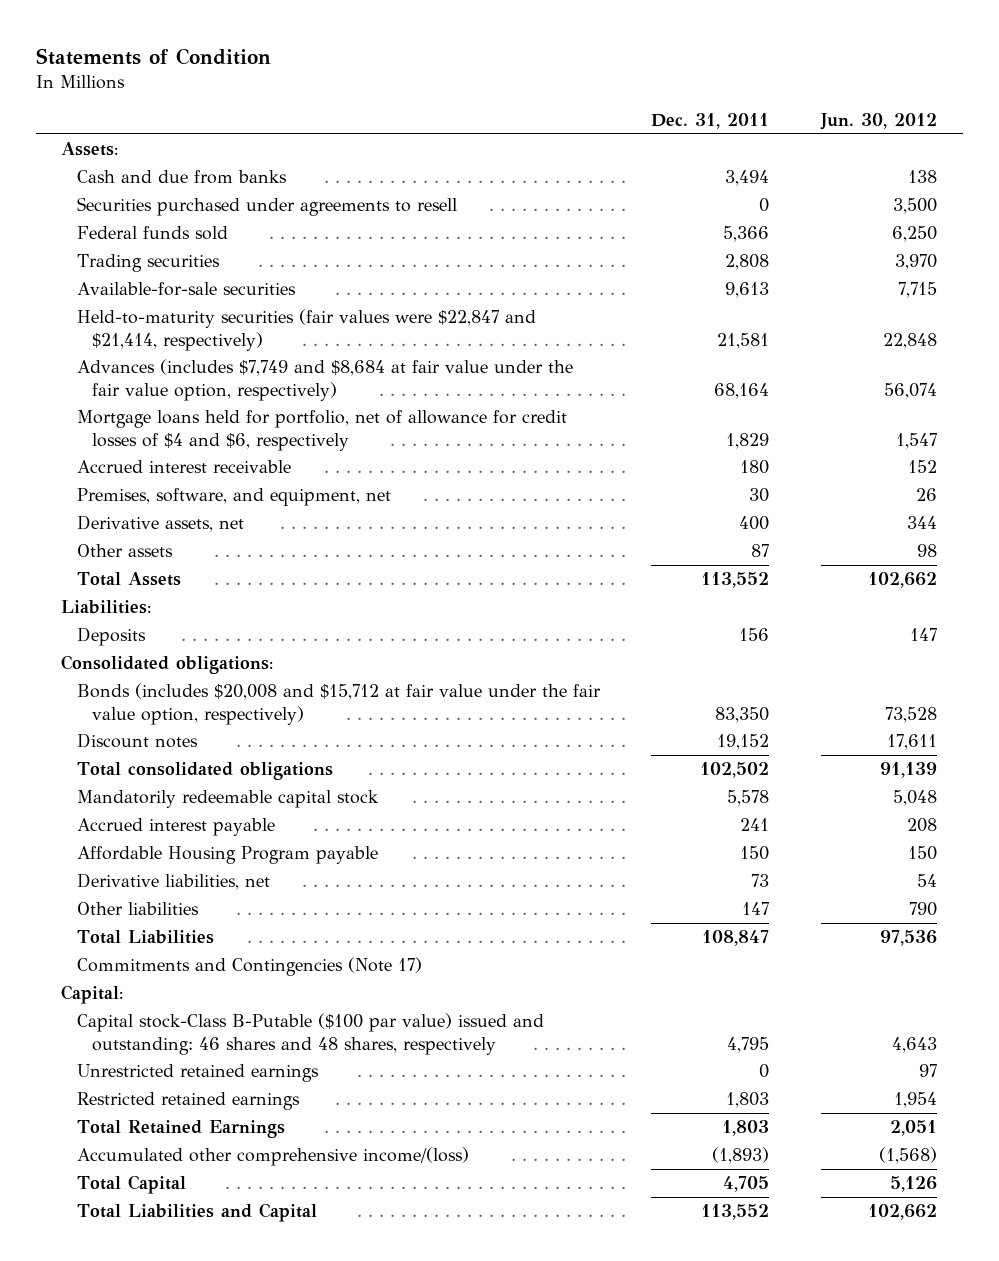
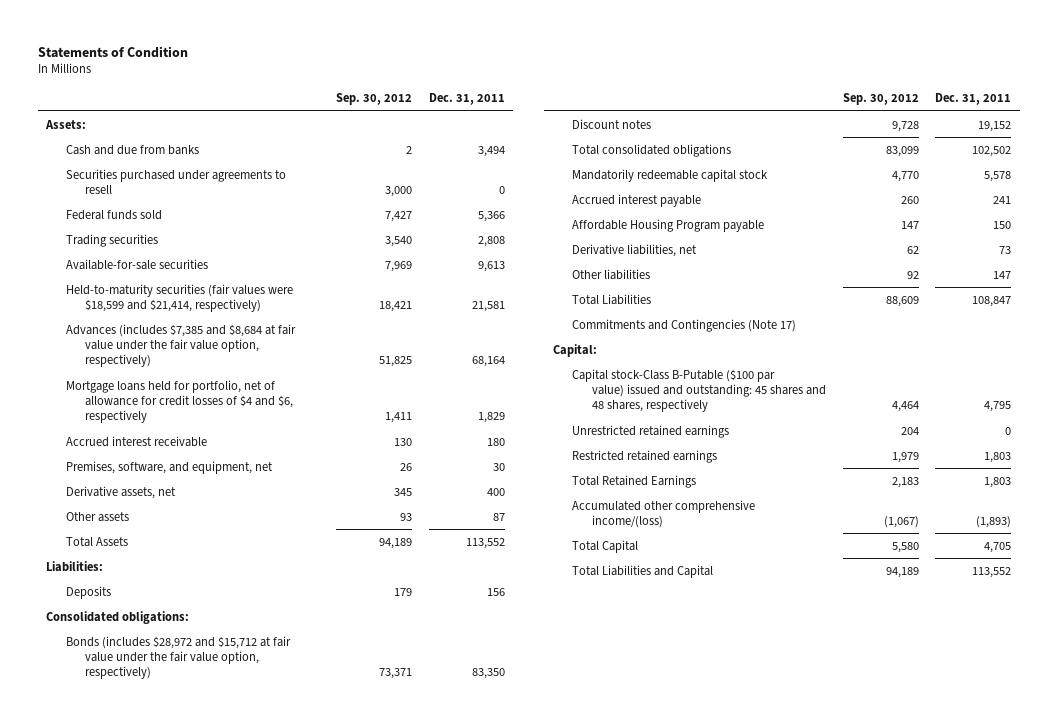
[820,113,938,131] Jun. 30, 2012 -> none
none -> [336,93,413,106] Sep. 30, 2012
[76,309,536,351] Held-to-maturity securities (fair values were $22,847 and $21,414, respectively) -> [65,283,293,312] Held-to-maturity securities (fair values were $18,599 and $21,414, respectively)
[76,359,573,401] Advances (includes $7,749 and $8,684 at fair value under the fair value option, respectively) -> [65,323,296,368] Advances (includes $7,385 and $8,684 at fair value under the fair value option, respectively)
[76,683,601,725] Bonds (includes $20,008 and $15,712 at fair value under the fair value option, respectively) -> [65,635,291,680] Bonds (includes $28,972 and $15,712 at fair value under the fair value option, respectively)
[76,1013,544,1055] Capital stock-Class B-Putable ($100 par value) issued and outstanding: 46 shares and 48 shares, respectively -> [572,368,826,413] Capital stock-Class B-Putable ($100 par value) issued and outstanding: 45 shares and 48 shares, respectively

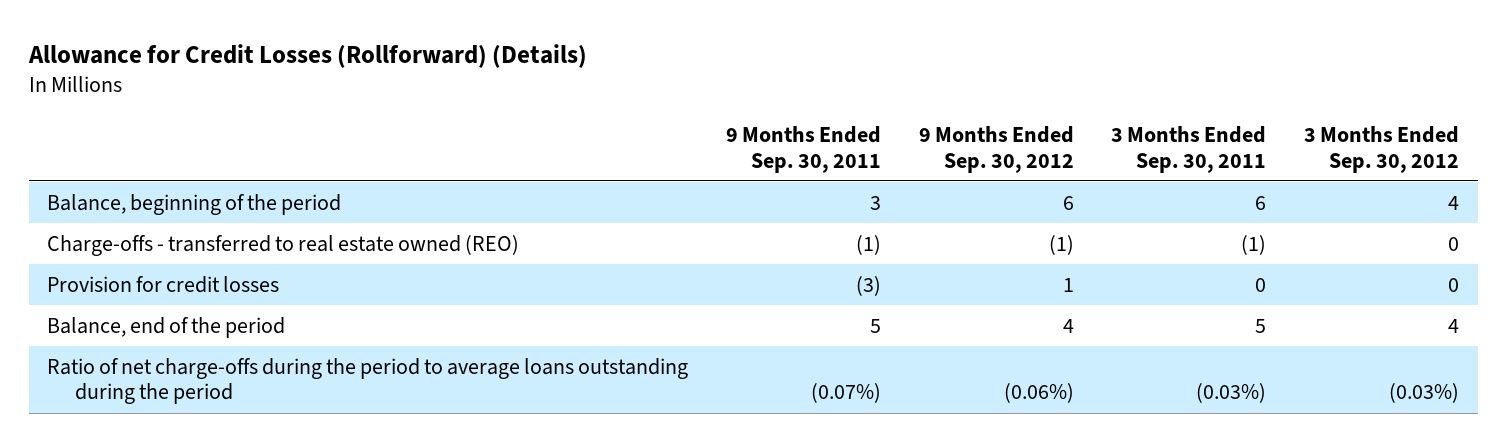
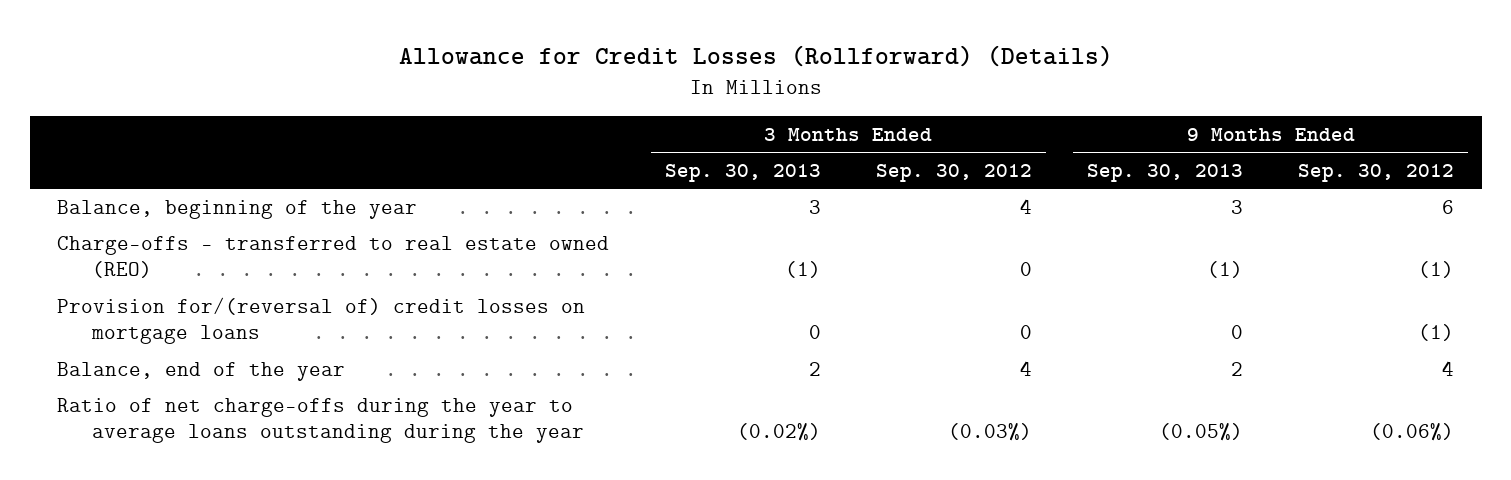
[726,126,882,173] 9 Months Ended Sep. 30, 2011 -> none
[1111,126,1267,173] 3 Months Ended Sep. 30, 2011 -> none
none -> [664,163,821,182] Sep. 30, 2013
none -> [1086,163,1243,182] Sep. 30, 2013
[47,193,342,215] Balance, beginning of the period -> [57,199,418,219] Balance, beginning of the year
[47,275,280,293] Provision for credit losses -> none
none -> [57,296,586,345] Provision for/(reversal of) credit losses on mortgage loans
[47,316,286,338] Balance, end of the period -> [57,361,346,381] Balance, end of the year
[47,357,689,405] Ratio of net charge-offs during the period to average loans outstanding during the period -> [57,397,585,444] Ratio of net charge-offs during the year to average loans outstanding during the year

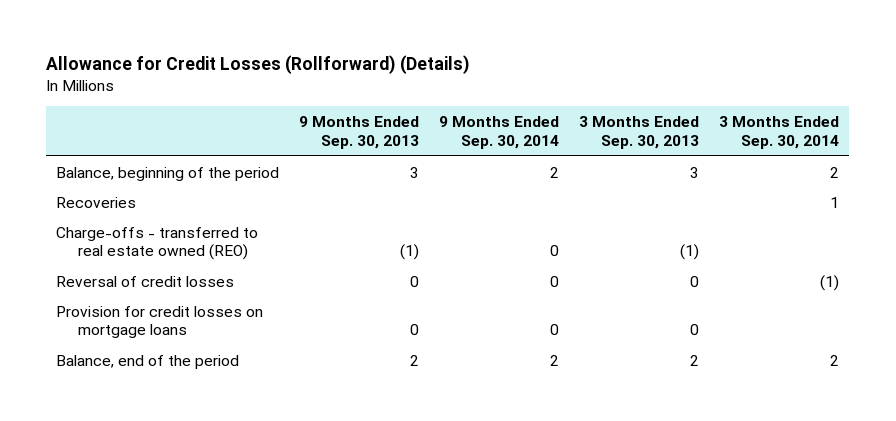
[875,163,1032,182] Sep. 30, 2012 -> none
[1298,163,1455,182] Sep. 30, 2012 -> none
none -> [439,115,560,149] 9 Months Ended Sep. 30, 2014
none -> [719,115,840,149] 3 Months Ended Sep. 30, 2014
[57,199,418,219] Balance, beginning of the year -> [56,166,280,181] Balance, beginning of the period
none -> [56,196,137,208] Recoveries
[57,397,585,444] Ratio of net charge-offs during the year to average loans outstanding during the year -> none
[57,296,586,345] Provision for/(reversal of) credit losses on mortgage loans -> [56,275,235,287] Reversal of credit losses
none -> [56,305,264,339] Provision for credit losses on mortgage loans
[57,361,346,381] Balance, end of the year -> [56,354,240,369] Balance, end of the period

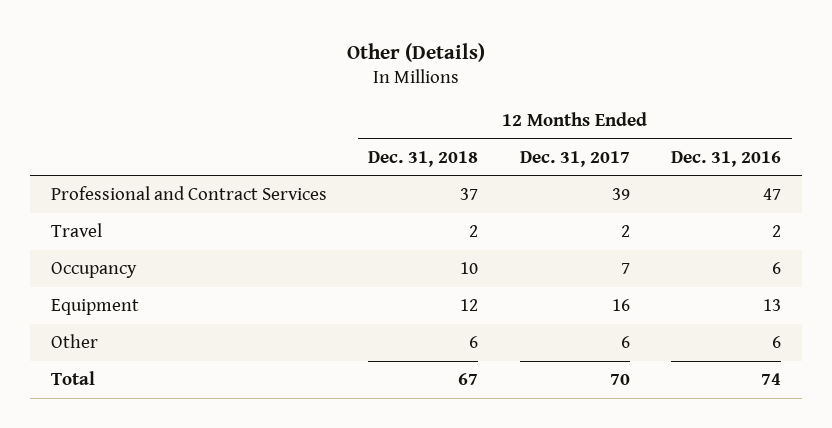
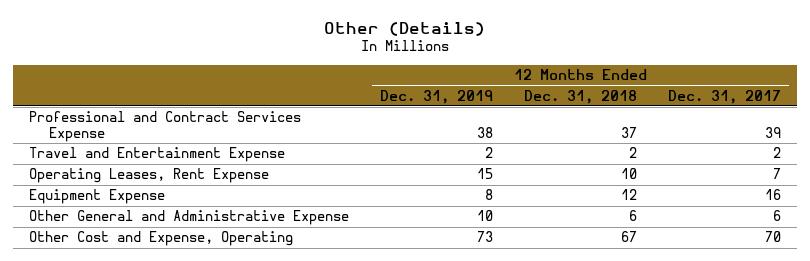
[671,150,782,167] Dec. 31, 2016 -> none
none -> [379,89,493,104] Dec. 31, 2019
[50,186,327,201] Professional and Contract Services -> [28,111,301,143] Professional and Contract Services Expense
[50,223,102,238] Travel -> [28,147,285,163] Travel and Entertainment Expense
[50,262,137,279] Occupancy -> [28,168,269,184] Operating Leases, Rent Expense
[50,299,139,316] Equipment -> [28,189,165,205] Equipment Expense
[50,334,98,349] Other -> [28,210,349,226] Other General and Administrative Expense
[50,371,95,386] Total -> [28,231,293,247] Other Cost and Expense, Operating

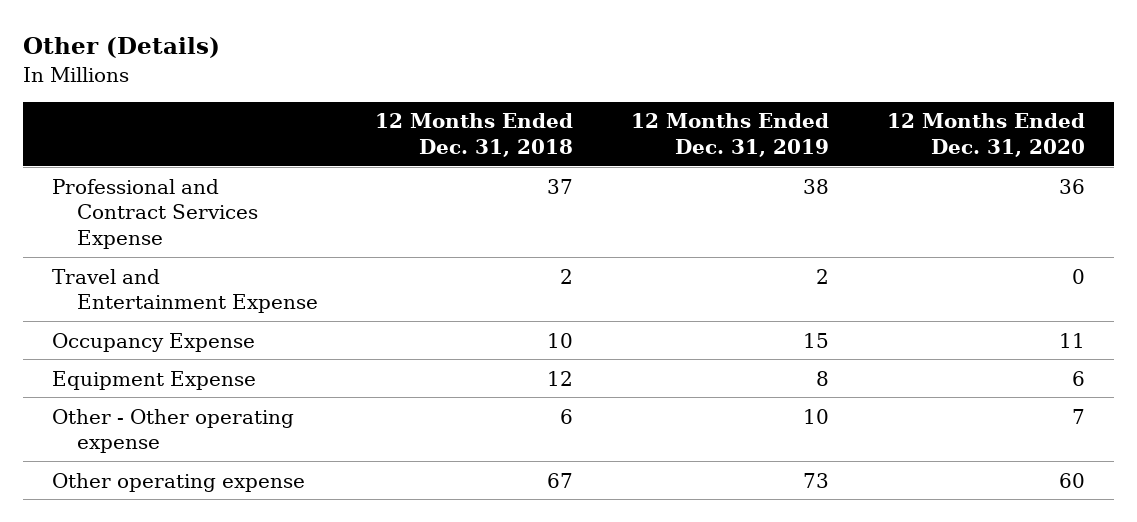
[668,89,782,104] Dec. 31, 2017 -> none
none -> [886,113,1085,158] 12 Months Ended Dec. 31, 2020
[28,168,269,184] Operating Leases, Rent Expense -> [51,332,255,352] Occupancy Expense
[28,210,349,226] Other General and Administrative Expense -> [51,408,294,454] Other - Other operating expense
[28,231,293,247] Other Cost and Expense, Operating -> [51,472,305,492] Other operating expense

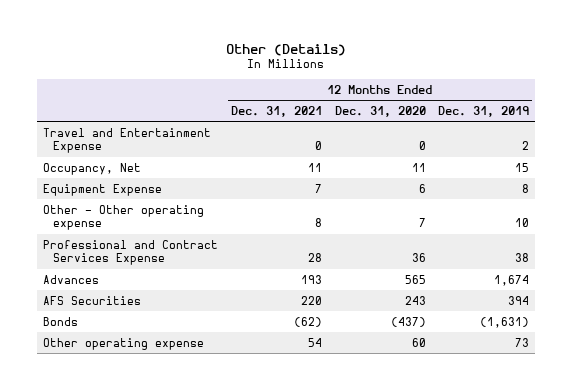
[375,113,574,158] 12 Months Ended Dec. 31, 2018 -> none
none -> [230,105,322,117] Dec. 31, 2021
[51,332,255,352] Occupancy Expense -> [43,162,142,175] Occupancy, Net
[51,178,258,250] Professional and Contract Services Expense -> [43,239,219,266] Professional and Contract Services Expense
none -> [43,274,100,284] Advances
none -> [43,295,142,305] AFS Securities
none -> [43,316,79,326] Bonds

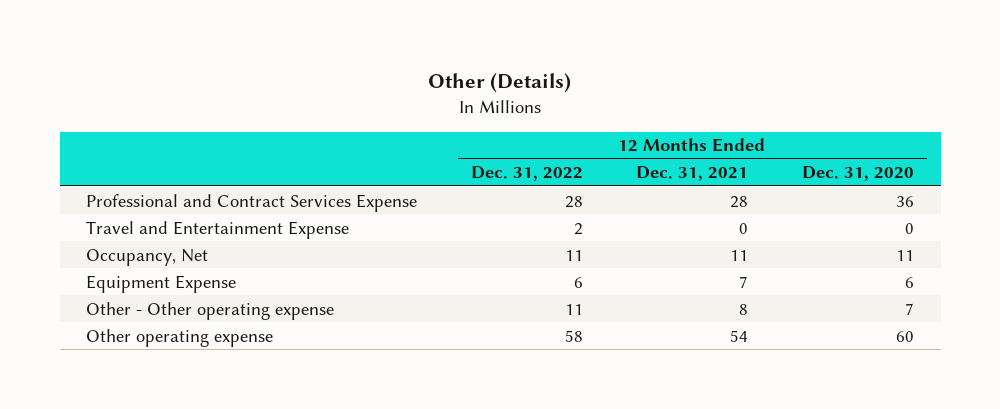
[438,105,530,117] Dec. 31, 2019 -> none
none -> [470,166,583,182] Dec. 31, 2022
[43,239,219,266] Professional and Contract Services Expense -> [86,193,418,212] Professional and Contract Services Expense
[43,274,100,284] Advances -> none
[43,295,142,305] AFS Securities -> none
[43,316,79,326] Bonds -> none

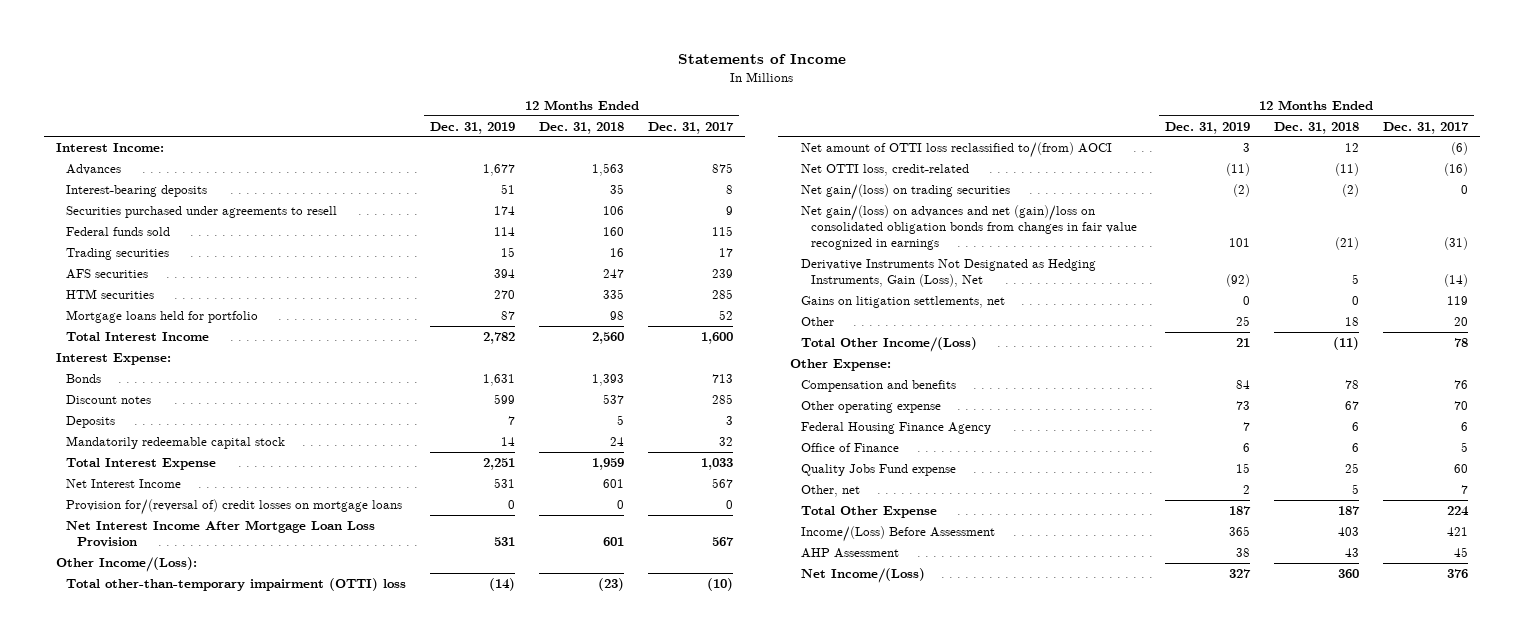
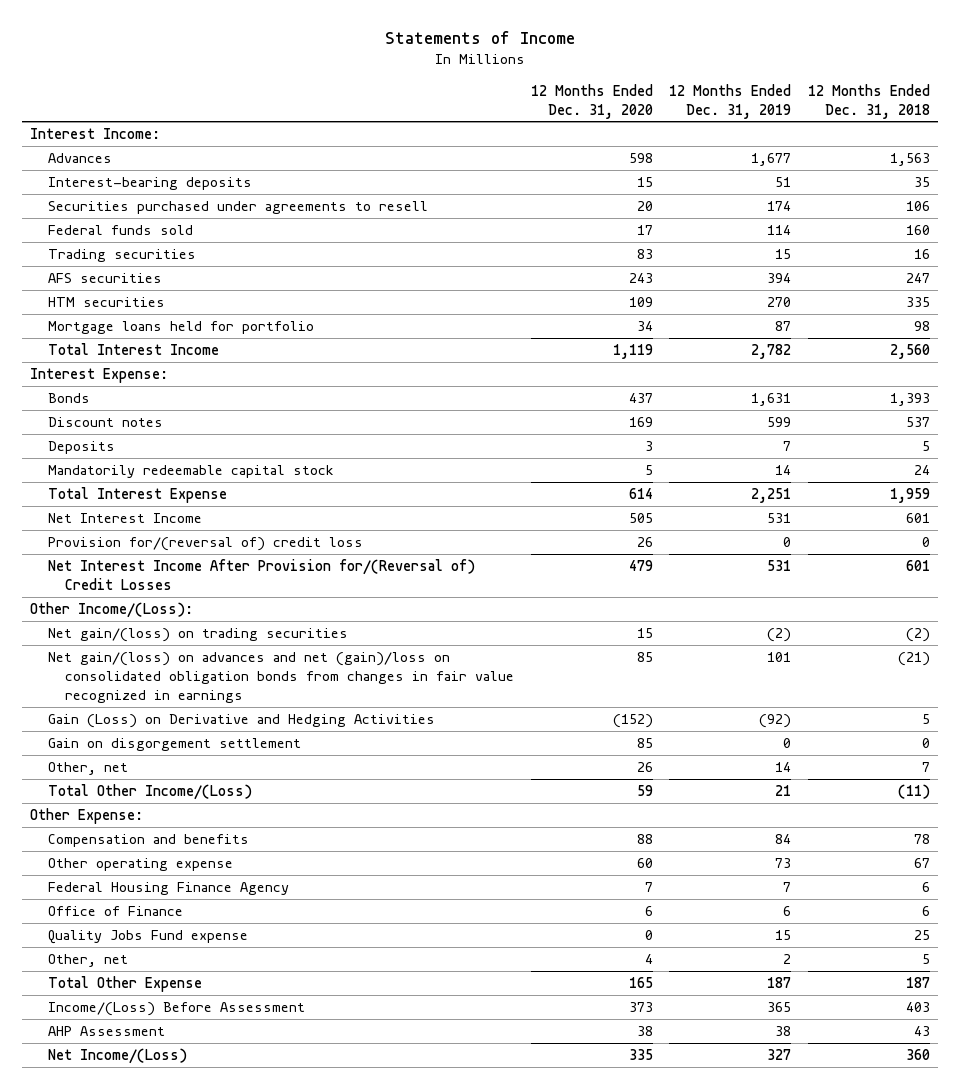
[648,121,735,134] Dec. 31, 2017 -> none
none -> [530,83,653,119] 12 Months Ended Dec. 31, 2020
[66,498,403,515] Provision for/(reversal of) credit losses on mortgage loans -> [47,537,363,552] Provision for/(reversal of) credit loss
[66,519,376,547] Net Interest Income After Mortgage Loan Loss Provision -> [47,559,475,590] Net Interest Income After Provision for/(Reversal of) Credit Losses
[66,577,407,591] Total other-than-temporary impairment (OTTI) loss -> none
[800,141,1112,158] Net amount of OTTI loss reclassified to/(from) AOCI -> none
[800,163,969,176] Net OTTI loss, credit-related -> none
[800,258,1096,287] Derivative Instruments Not Designated as Hedging Instruments, Gain (Loss), Net -> [47,714,435,729] Gain (Loss) on Derivative and Hedging Activities
[800,295,1005,308] Gains on litigation settlements, net -> [47,738,301,752] Gain on disgorgement settlement
[800,316,834,326] Other -> [47,762,128,776] Other, net
[1235,315,1250,326] 25 -> [775,762,792,773] 14
[1344,316,1359,326] 18 -> [921,762,930,773] 7

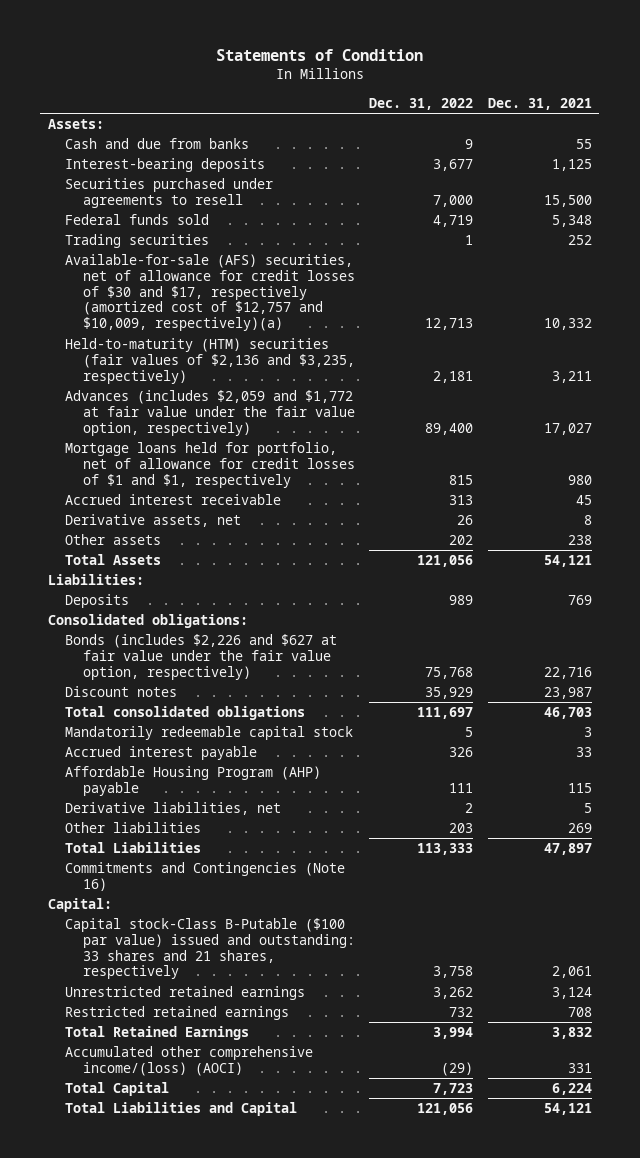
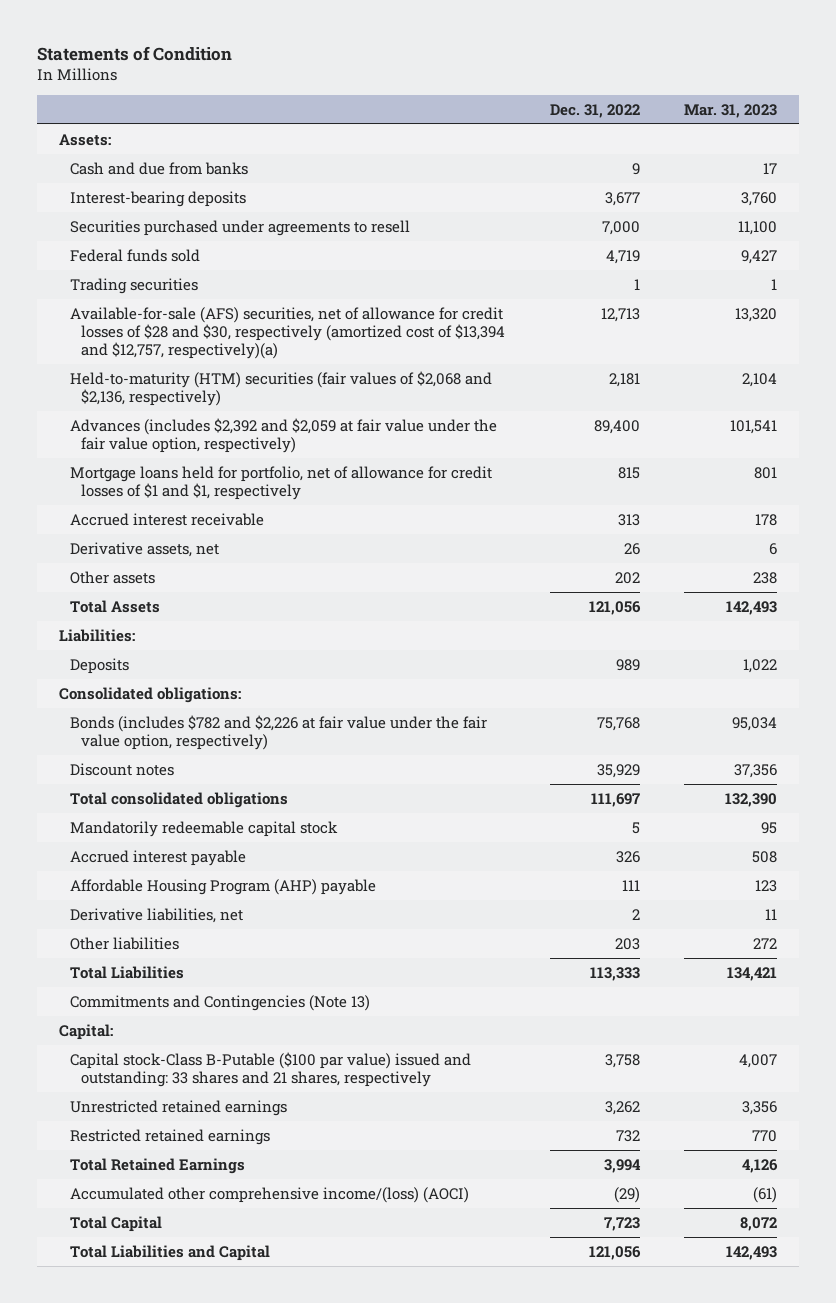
[488,97,593,110] Dec. 31, 2021 -> none
none -> [683,103,777,118] Mar. 31, 2023
[65,254,355,332] Available-for-sale (AFS) securities, net of allowance for credit losses of $30 and $17, respectively (amortized cost of $12,757 and $10,009, respectively)(a) -> [70,306,506,360] Available-for-sale (AFS) securities, net of allowance for credit losses of $28 and $30, respectively (amortized cost of $13,394 and $12,757, respectively)(a)
[65,338,355,384] Held-to-maturity (HTM) securities (fair values of $2,136 and $3,235, respectively) -> [70,370,493,406] Held-to-maturity (HTM) securities (fair values of $2,068 and $2,136, respectively)
[65,390,355,436] Advances (includes $2,059 and $1,772 at fair value under the fair value option, respectively) -> [70,417,498,453] Advances (includes $2,392 and $2,059 at fair value under the fair value option, respectively)
[65,634,338,680] Bonds (includes $2,226 and $627 at fair value under the fair value option, respectively) -> [70,714,488,750] Bonds (includes $782 and $2,226 at fair value under the fair value option, respectively)
[65,862,346,891] Commitments and Contingencies (Note 16) -> [70,994,371,1011] Commitments and Contingencies (Note 13)

